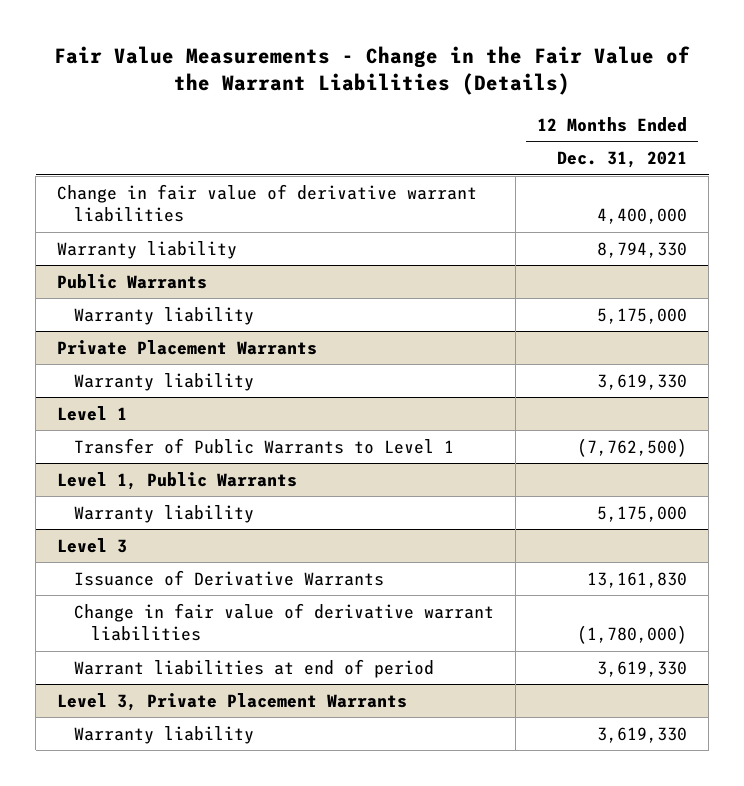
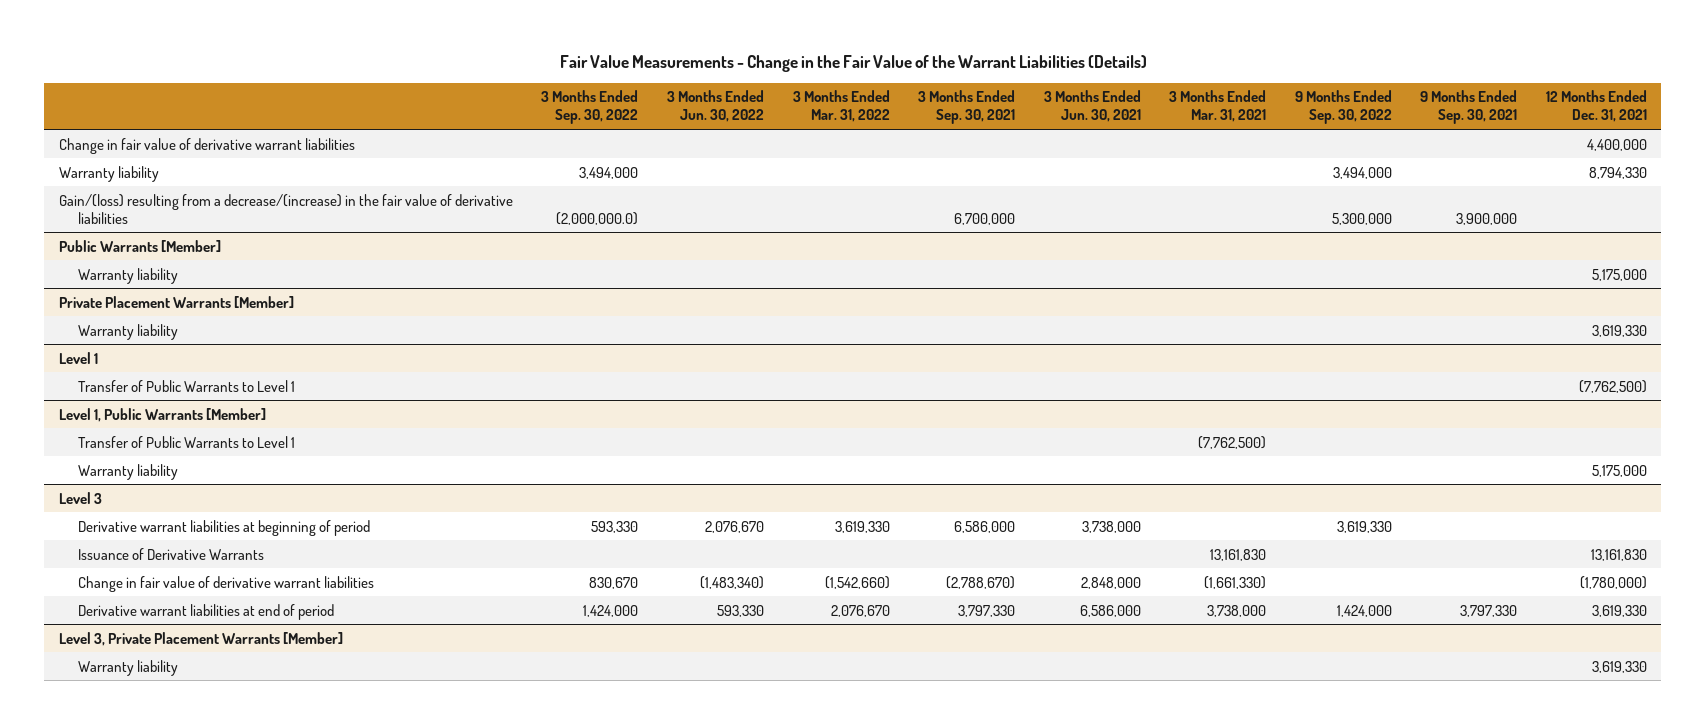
none -> [541,90,639,125] 3 Months Ended Sep. 30, 2022
none -> [666,90,764,123] 3 Months Ended Jun. 30, 2022
none -> [792,90,890,123] 3 Months Ended Mar. 31, 2022
none -> [918,90,1016,125] 3 Months Ended Sep. 30, 2021
none -> [1043,90,1141,123] 3 Months Ended Jun. 30, 2021
none -> [1169,90,1267,123] 3 Months Ended Mar. 31, 2021
none -> [1294,90,1392,125] 9 Months Ended Sep. 30, 2022
none -> [1420,90,1518,125] 9 Months Ended Sep. 30, 2021
none -> [58,193,513,224] Gain/(loss) resulting from a decrease/(increase) in the fair value of derivative liabilities
[57,273,208,289] Public Warrants -> [58,239,221,252] Public Warrants [Member]
[57,339,318,355] Private Placement Warrants -> [58,295,294,308] Private Placement Warrants [Member]
[57,471,298,490] Level 1, Public Warrants -> [58,407,266,422] Level 1, Public Warrants [Member]
none -> [77,435,295,448] Transfer of Public Warrants to Level 1
none -> [77,519,370,536] Derivative warrant liabilities at beginning of period
[74,658,435,678] Warrant liabilities at end of period -> [77,603,334,620] Derivative warrant liabilities at end of period
[57,692,408,711] Level 3, Private Placement Warrants -> [58,631,343,646] Level 3, Private Placement Warrants [Member]

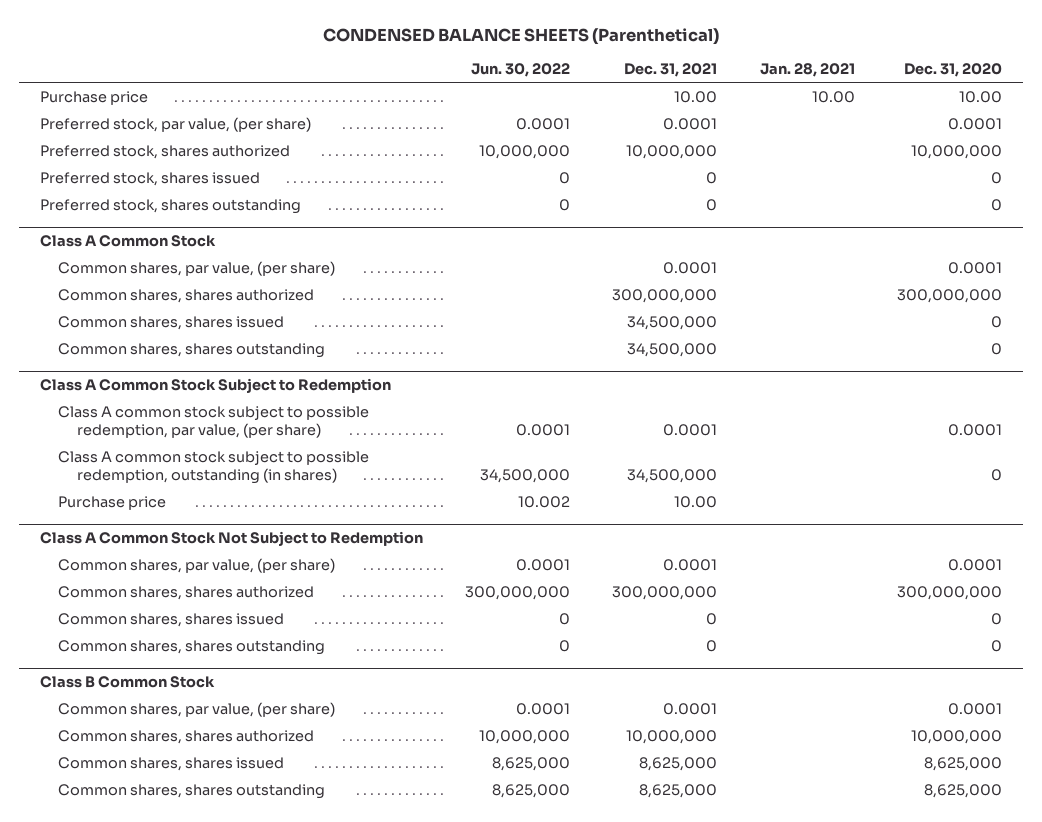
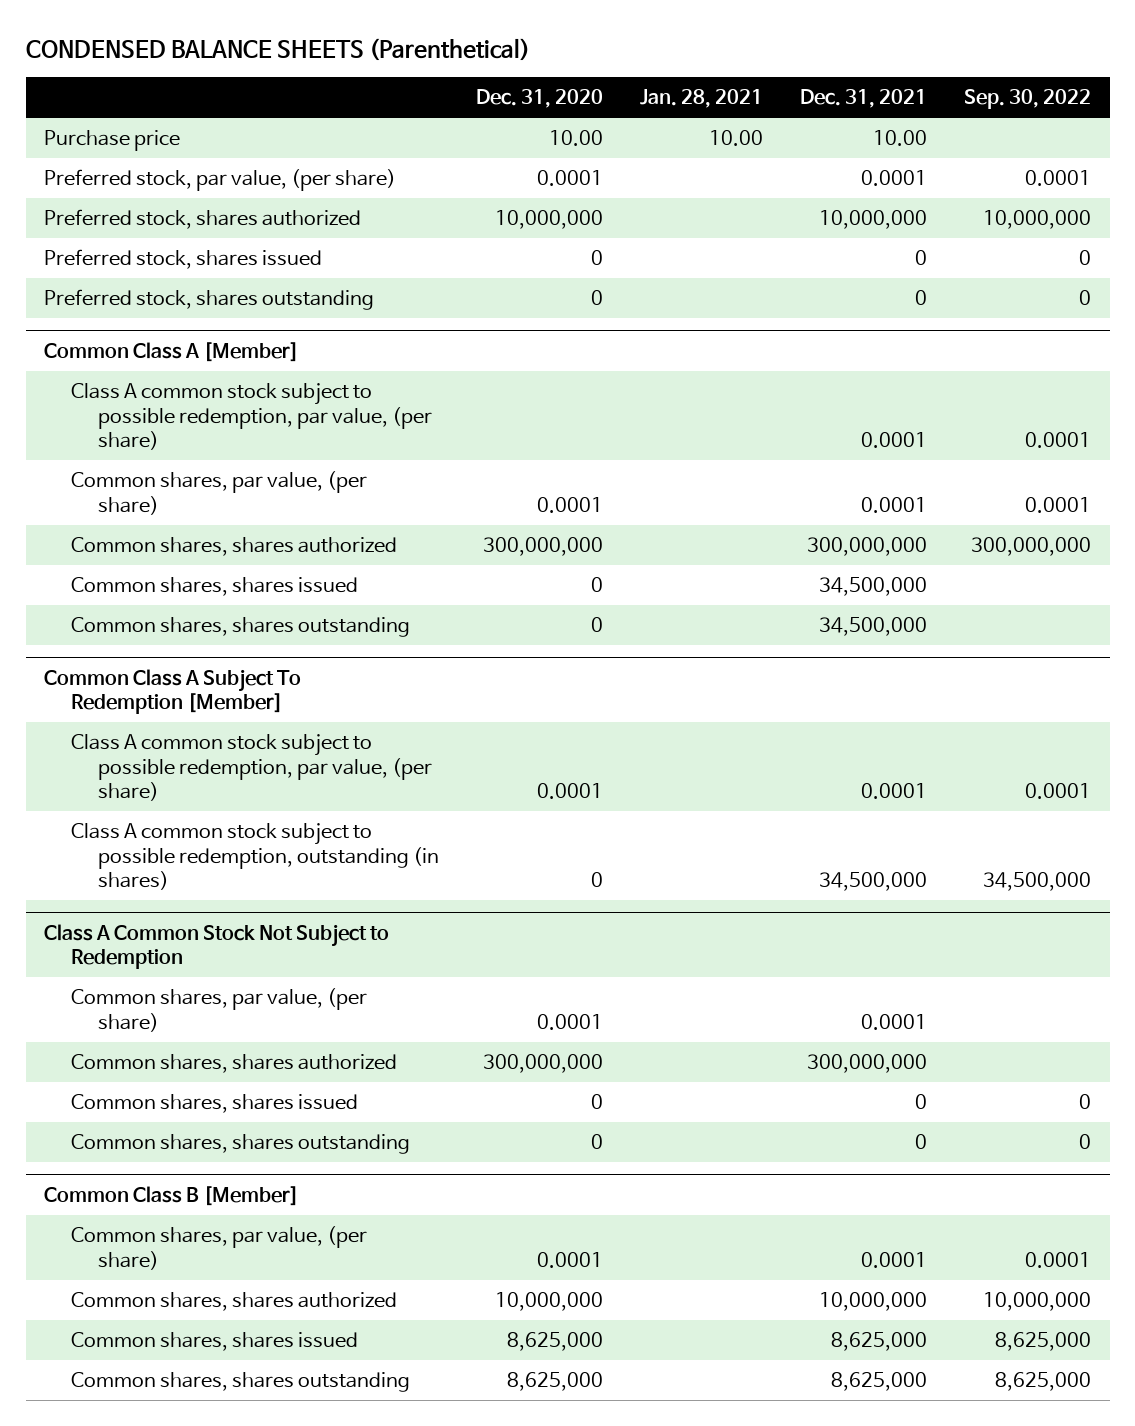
[471,63,571,78] Jun. 30, 2022 -> none
none -> [964,89,1092,110] Sep. 30, 2022
[39,234,216,247] Class A Common Stock -> [44,341,300,362] Common Class A [Member]
none -> [71,383,433,451] Class A common stock subject to possible redemption, par value, (per share)
[39,377,391,393] Class A Common Stock Subject to Redemption -> [44,668,302,715] Common Class A Subject To Redemption [Member]
[58,495,167,510] Purchase price -> none
[39,675,215,688] Class B Common Stock -> [44,1185,300,1206] Common Class B [Member]

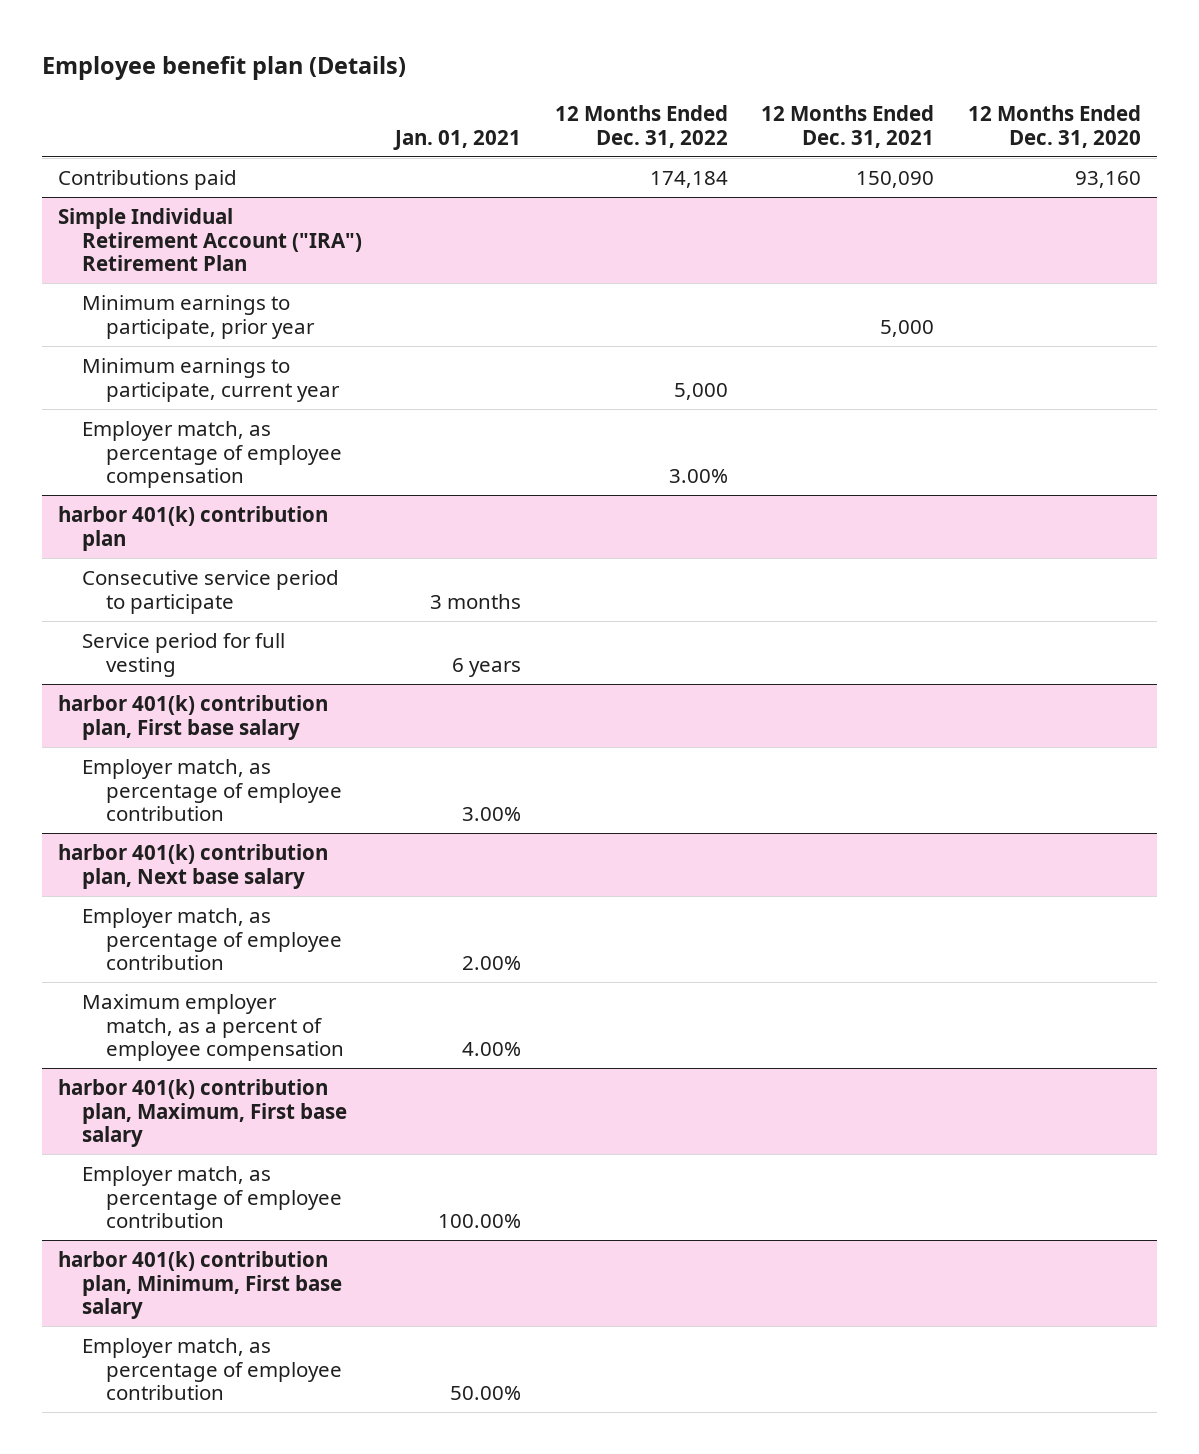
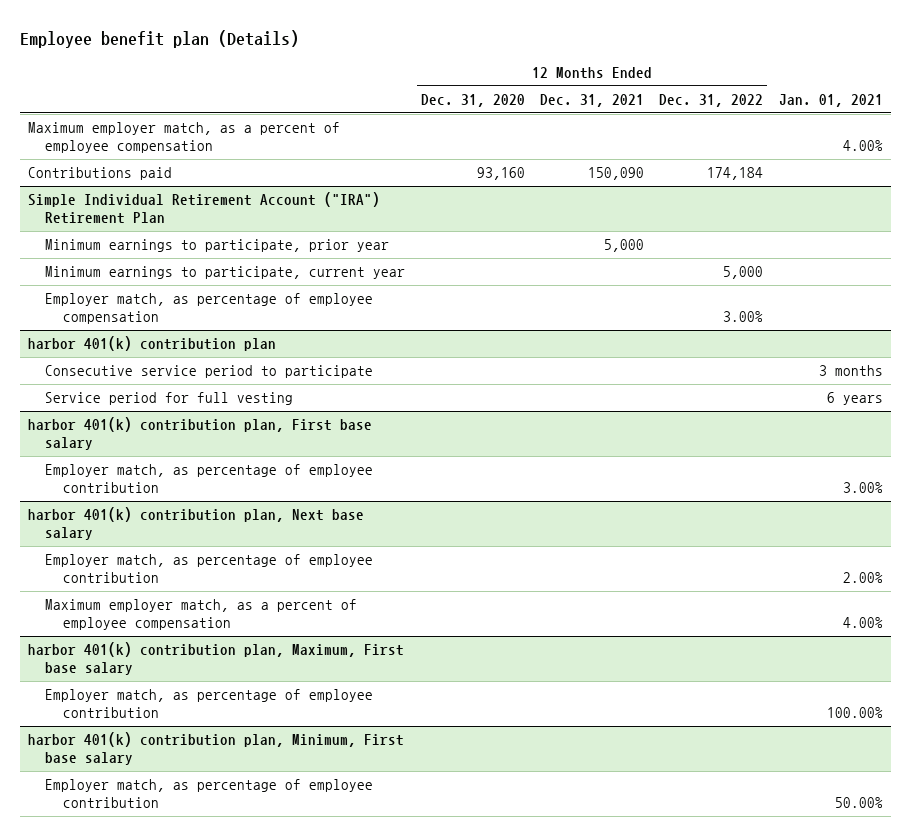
none -> [27,122,340,154] Maximum employer match, as a percent of employee compensation

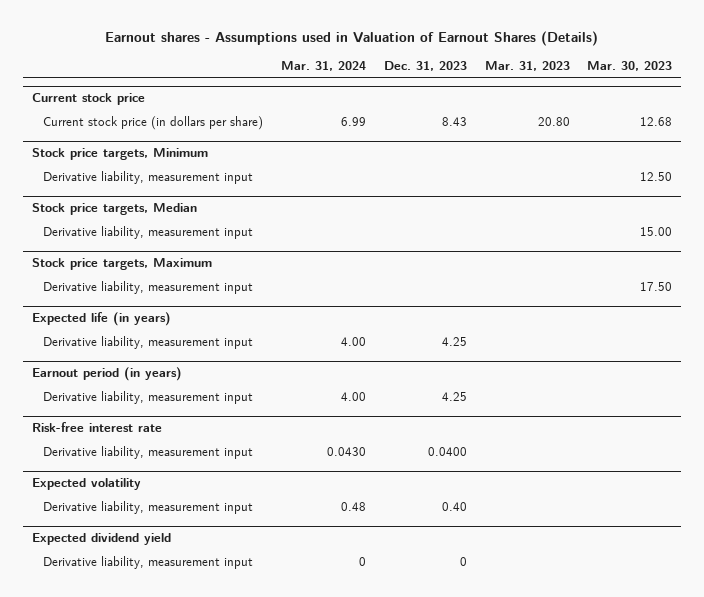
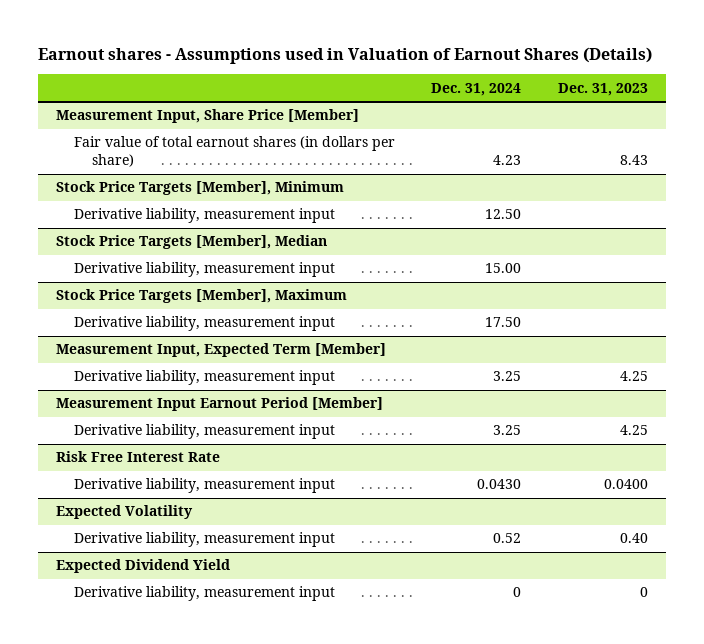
[280,61,366,72] Mar. 31, 2024 -> none
[484,61,570,72] Mar. 31, 2023 -> none
[587,61,673,72] Mar. 30, 2023 -> none
none -> [431,82,522,96] Dec. 31, 2024
[31,93,145,106] Current stock price -> [56,109,360,124] Measurement Input, Share Price [Member]
[42,116,263,131] Current stock price (in dollars per share) -> [74,136,396,168] Fair value of total earnout shares (in dollars per share)
[31,148,208,161] Stock price targets, Minimum -> [56,181,345,196] Stock Price Targets [Member], Minimum
[31,203,197,216] Stock price targets, Median -> [56,235,328,250] Stock Price Targets [Member], Median
[31,258,212,271] Stock price targets, Maximum -> [56,289,348,304] Stock Price Targets [Member], Maximum
[31,312,171,327] Expected life (in years) -> [56,343,387,358] Measurement Input, Expected Term [Member]
[31,367,182,382] Earnout period (in years) -> [56,397,384,412] Measurement Input Earnout Period [Member]
[31,422,162,433] Risk-free interest rate -> [56,451,221,463] Risk Free Interest Rate
[31,478,141,491] Expected volatility -> [56,505,194,520] Expected Volatility
[31,533,171,546] Expected dividend yield -> [56,559,231,574] Expected Dividend Yield

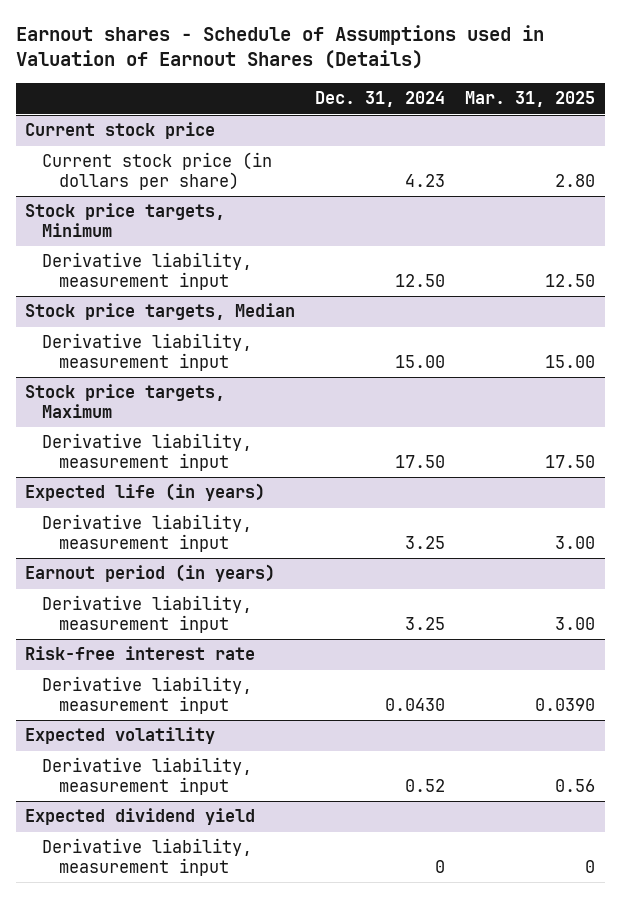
[38,47,653,65] Earnout shares - Assumptions used in Valuation of Earnout Shares (Details) -> [15,24,544,70] Earnout shares - Schedule of Assumptions used in Valuation of Earnout Shares (Details)
[557,82,648,96] Dec. 31, 2023 -> none
none -> [465,91,596,108] Mar. 31, 2025
[56,109,360,124] Measurement Input, Share Price [Member] -> [25,122,216,140] Current stock price
[74,136,396,168] Fair value of total earnout shares (in dollars per share) -> [42,152,273,190] Current stock price (in dollars per share)
[56,181,345,196] Stock Price Targets [Member], Minimum -> [25,203,226,237] Stock price targets, Minimum
[56,235,328,250] Stock Price Targets [Member], Median -> [25,303,296,321] Stock price targets, Median
[56,289,348,304] Stock Price Targets [Member], Maximum -> [25,384,226,418] Stock price targets, Maximum
[56,343,387,358] Measurement Input, Expected Term [Member] -> [25,483,266,502] Expected life (in years)
[56,397,384,412] Measurement Input Earnout Period [Member] -> [25,564,276,583] Earnout period (in years)
[56,451,221,463] Risk Free Interest Rate -> [25,646,256,661] Risk-free interest rate
[56,505,194,520] Expected Volatility -> [25,727,216,745] Expected volatility
[56,559,231,574] Expected Dividend Yield -> [25,808,256,826] Expected dividend yield

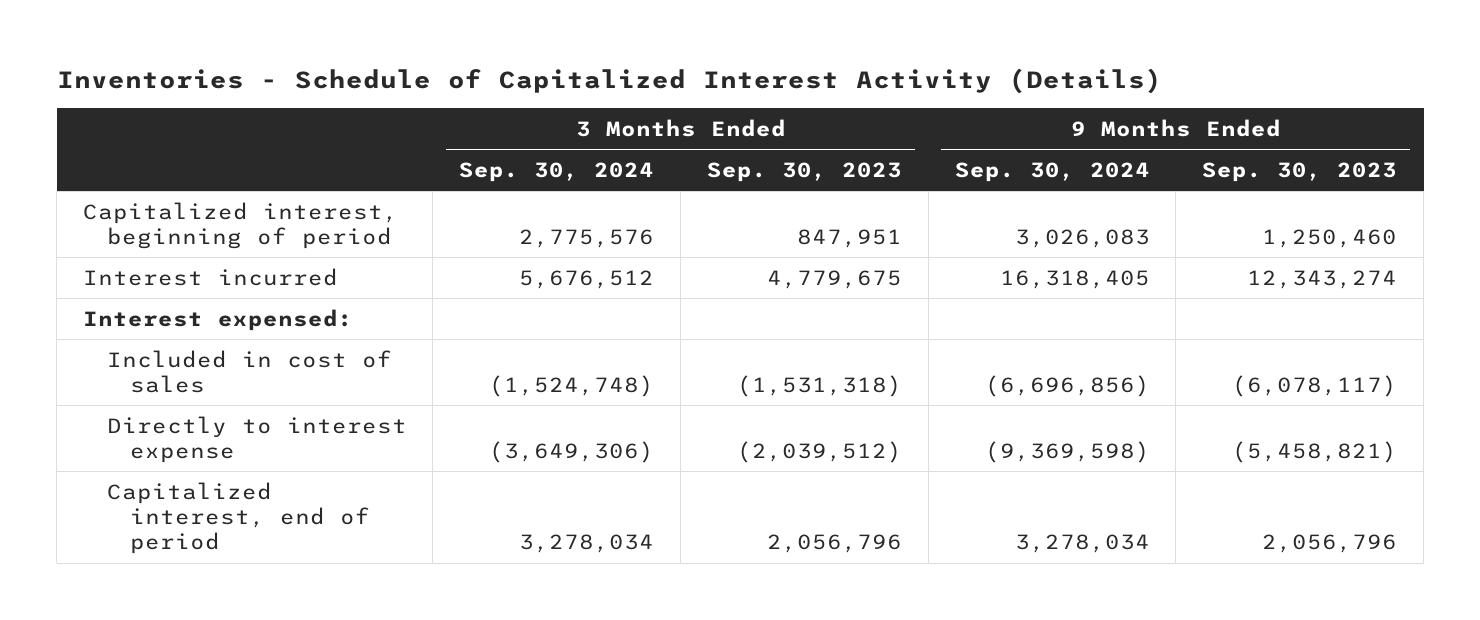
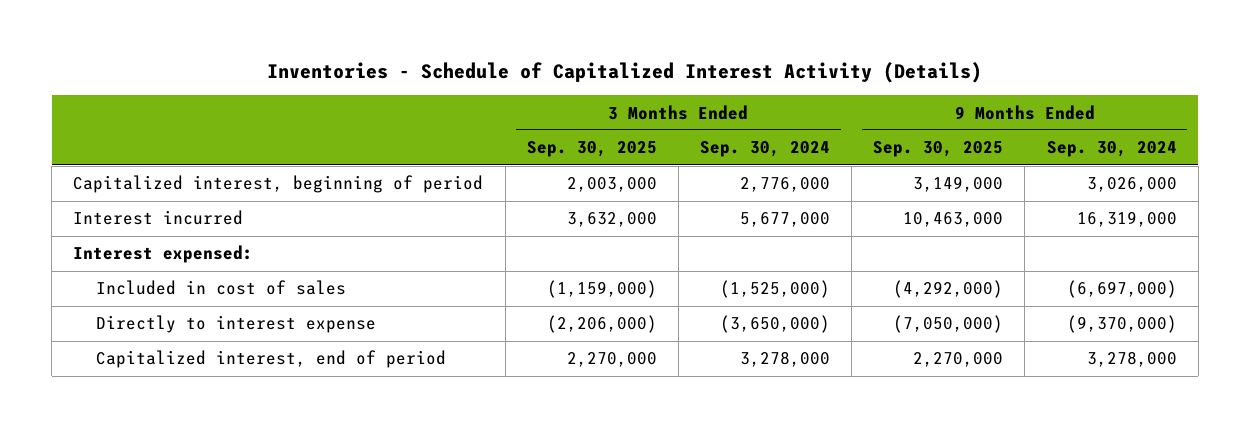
[706,161,902,182] Sep. 30, 2023 -> none
[1202,161,1398,182] Sep. 30, 2023 -> none
none -> [526,141,657,158] Sep. 30, 2025
none -> [873,141,1004,158] Sep. 30, 2025
[519,228,655,248] 2,775,576 -> [739,177,830,193] 2,776,000
[1014,228,1150,248] 3,026,083 -> [1086,177,1177,193] 3,026,000
[519,269,655,289] 5,676,512 -> [739,212,830,228] 5,677,000
[999,269,1150,289] 16,318,405 -> [1076,211,1177,228] 16,319,000
[489,374,655,397] (1,524,748) -> [719,280,830,299] (1,525,000)
[984,374,1150,397] (6,696,856) -> [1066,280,1177,299] (6,697,000)
[489,440,655,463] (3,649,306) -> [719,315,830,334] (3,650,000)
[984,440,1150,463] (9,369,598) -> [1066,315,1177,334] (9,370,000)
[519,534,655,554] 3,278,034 -> [739,351,830,368] 3,278,000
[1014,534,1150,554] 3,278,034 -> [1086,351,1177,368] 3,278,000

